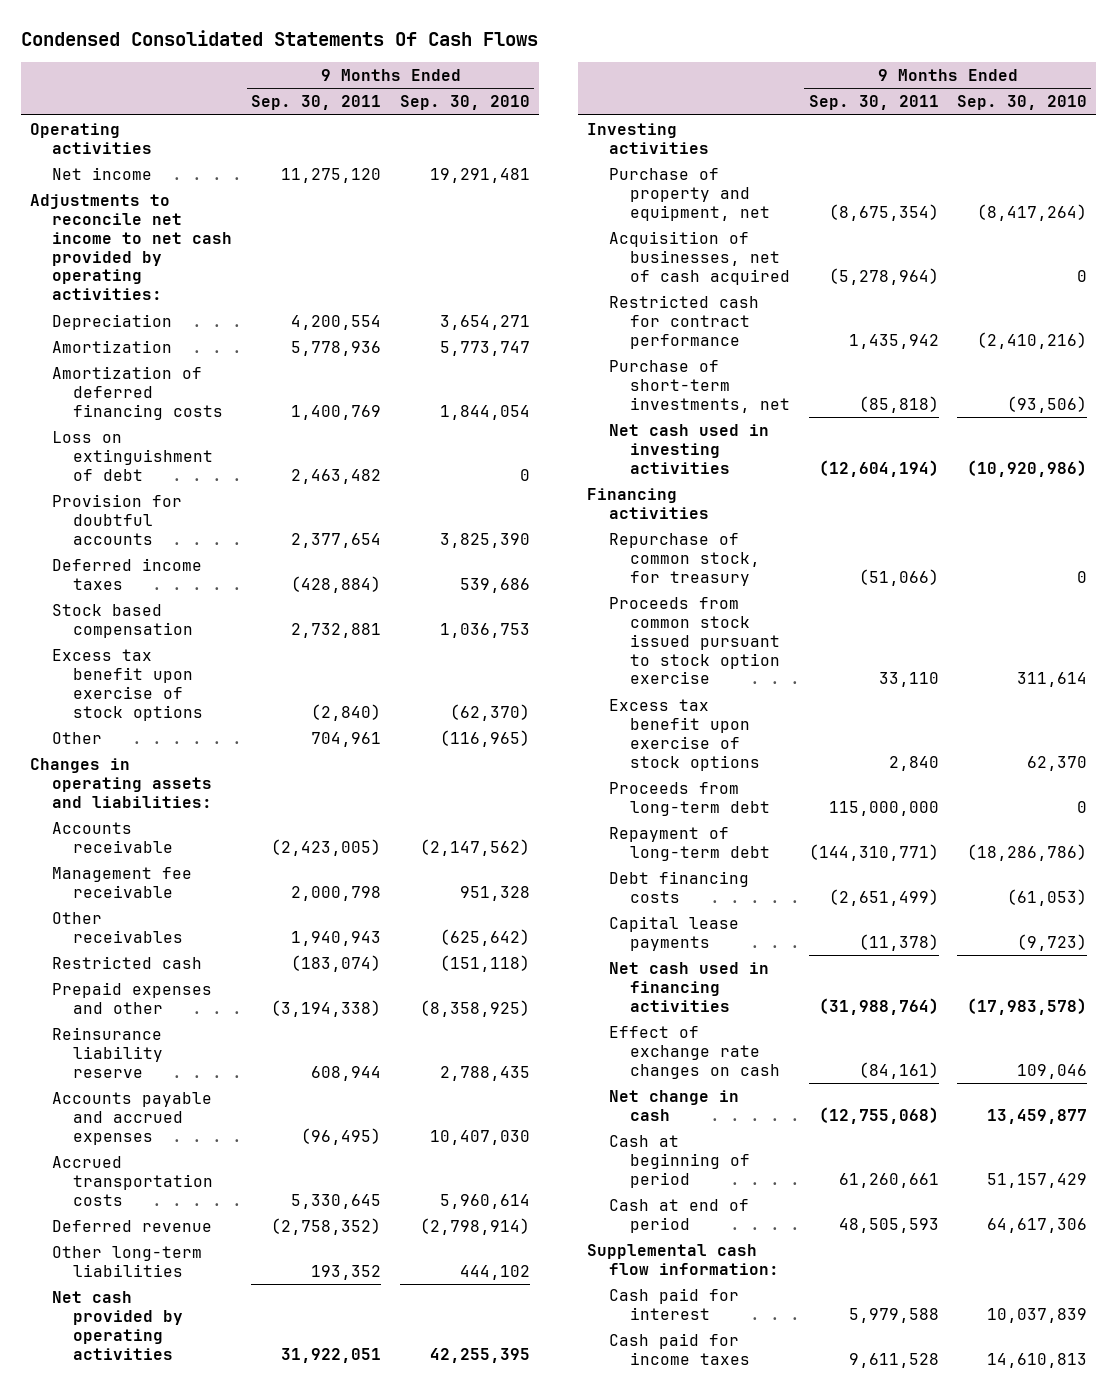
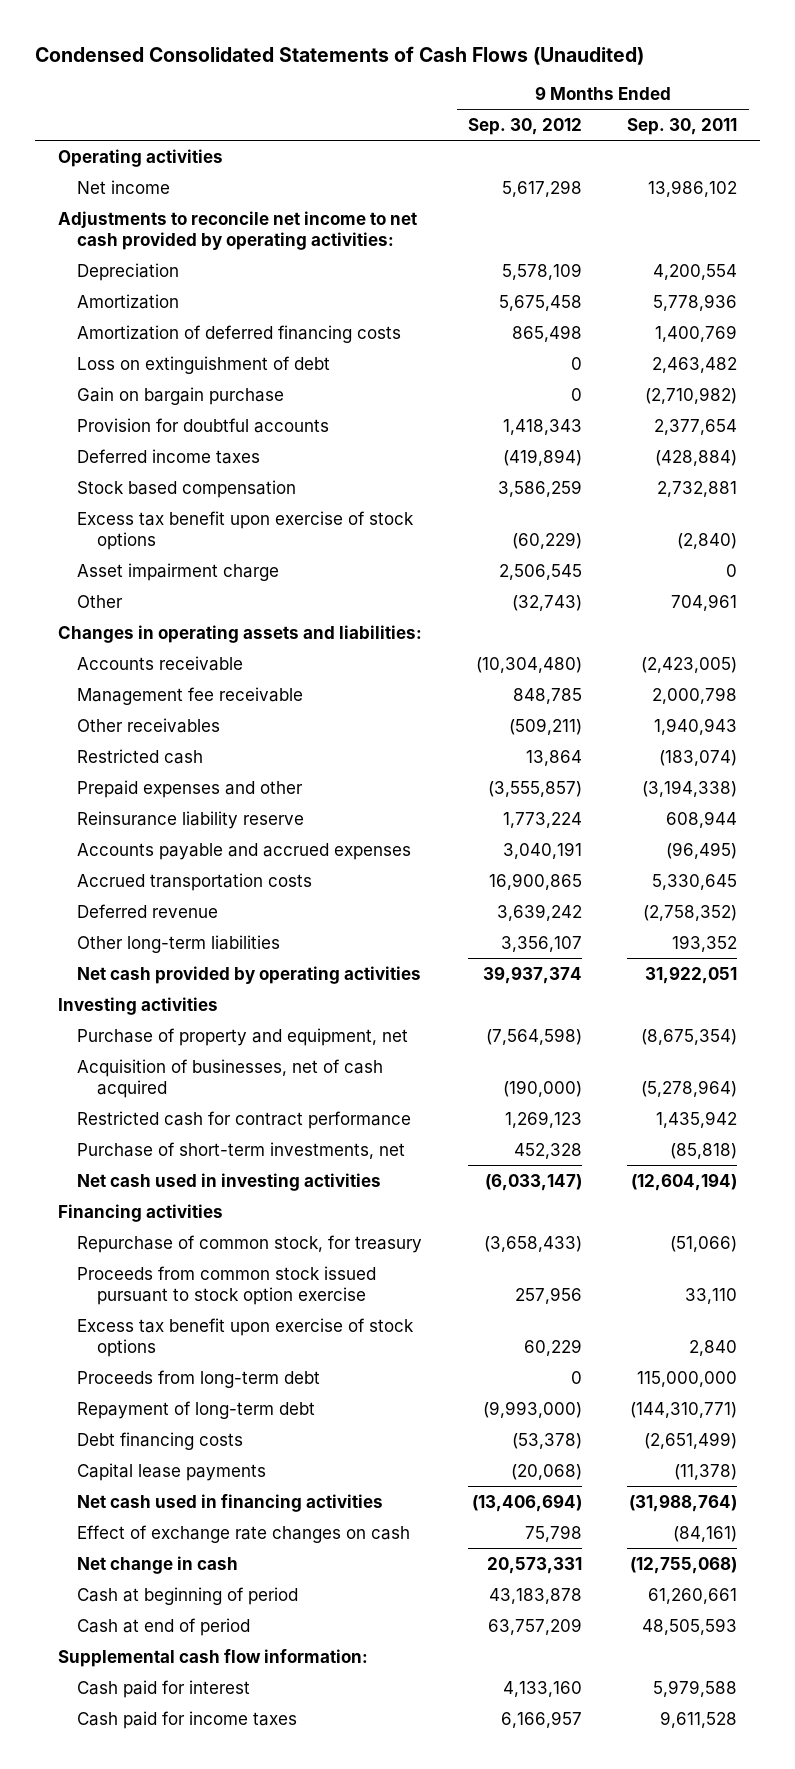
[21,29,539,46] Condensed Consolidated Statements Of Cash Flows -> [35,45,645,65] Condensed Consolidated Statements of Cash Flows (Unaudited)
[399,95,530,111] Sep. 30, 2010 -> none
none -> [467,117,582,135] Sep. 30, 2012
[281,168,382,184] 11,275,120 -> [648,179,738,197] 13,986,102
none -> [77,386,285,405] Gain on bargain purchase
none -> [77,562,280,581] Asset impairment charge

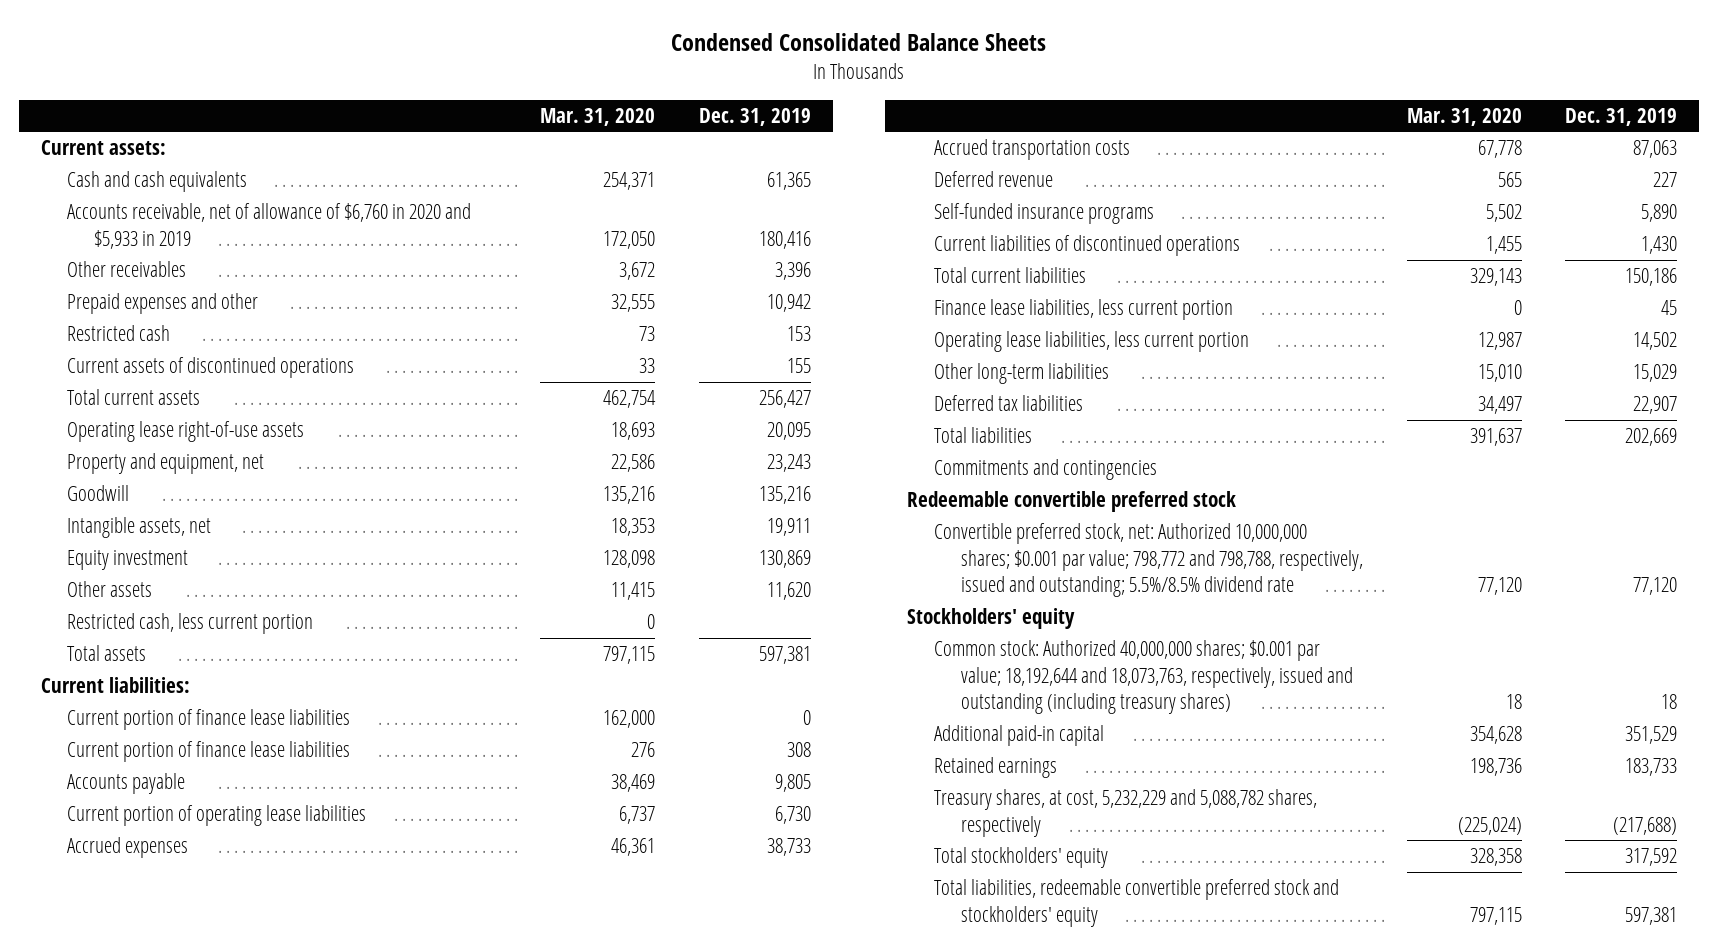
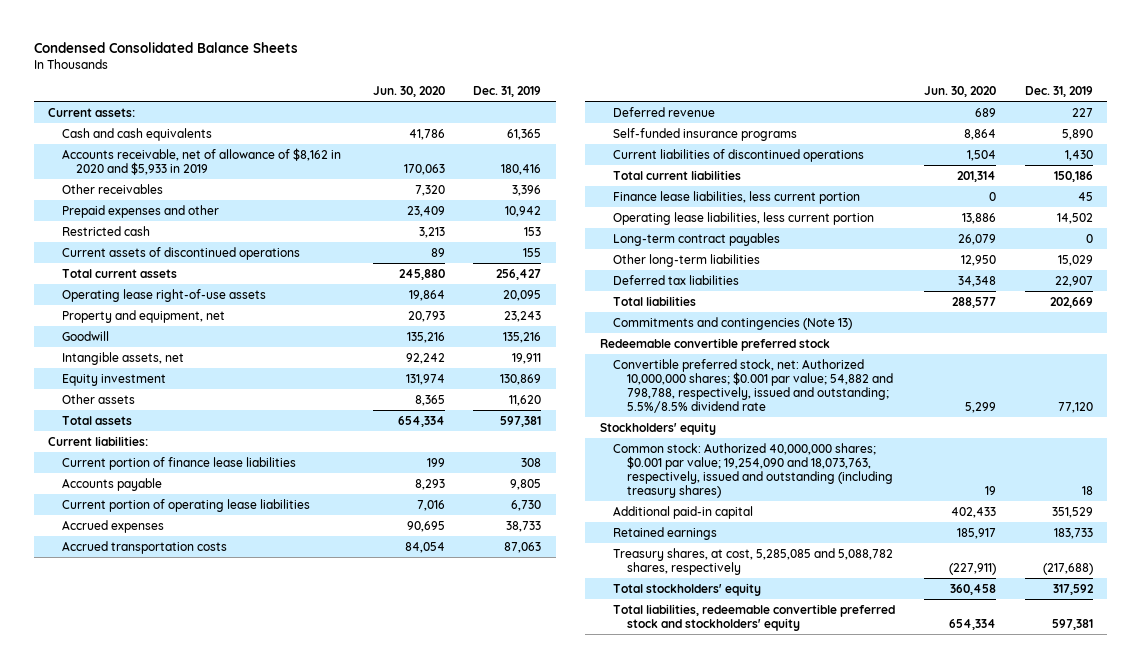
[540,107,656,126] Mar. 31, 2020 -> none
none -> [372,86,445,98] Jun. 30, 2020
[67,203,472,249] Accounts receivable, net of allowance of $6,760 in 2020 and $5,933 in 2019 -> [62,147,342,175] Accounts receivable, net of allowance of $8,162 in 2020 and $5,933 in 2019
[67,613,314,635] Restricted cash, less current portion -> none
[67,709,351,731] Current portion of finance lease liabilities -> none
none -> [613,232,781,246] Long-term contract payables
[933,459,1157,481] Commitments and contingencies -> [613,316,853,330] Commitments and contingencies (Note 13)
[933,523,1363,598] Convertible preferred stock, net: Authorized 10,000,000 shares; $0.001 par value; 798,772 and 798,788, respectively, issued and outstanding; 5.5%/8.5% dividend rate -> [613,358,894,414] Convertible preferred stock, net: Authorized 10,000,000 shares; $0.001 par value; 54,882 and 798,788, respectively, issued and outstanding; 5.5%/8.5% dividend rate
[933,640,1353,715] Common stock: Authorized 40,000,000 shares; $0.001 par value; 18,192,644 and 18,073,763, respectively, issued and outstanding (including treasury shares) -> [613,442,894,499] Common stock: Authorized 40,000,000 shares; $0.001 par value; 19,254,090 and 18,073,763, respectively, issued and outstanding (including treasury shares)
[933,789,1317,837] Treasury shares, at cost, 5,232,229 and 5,088,782 shares, respectively -> [613,547,894,575] Treasury shares, at cost, 5,285,085 and 5,088,782 shares, respectively

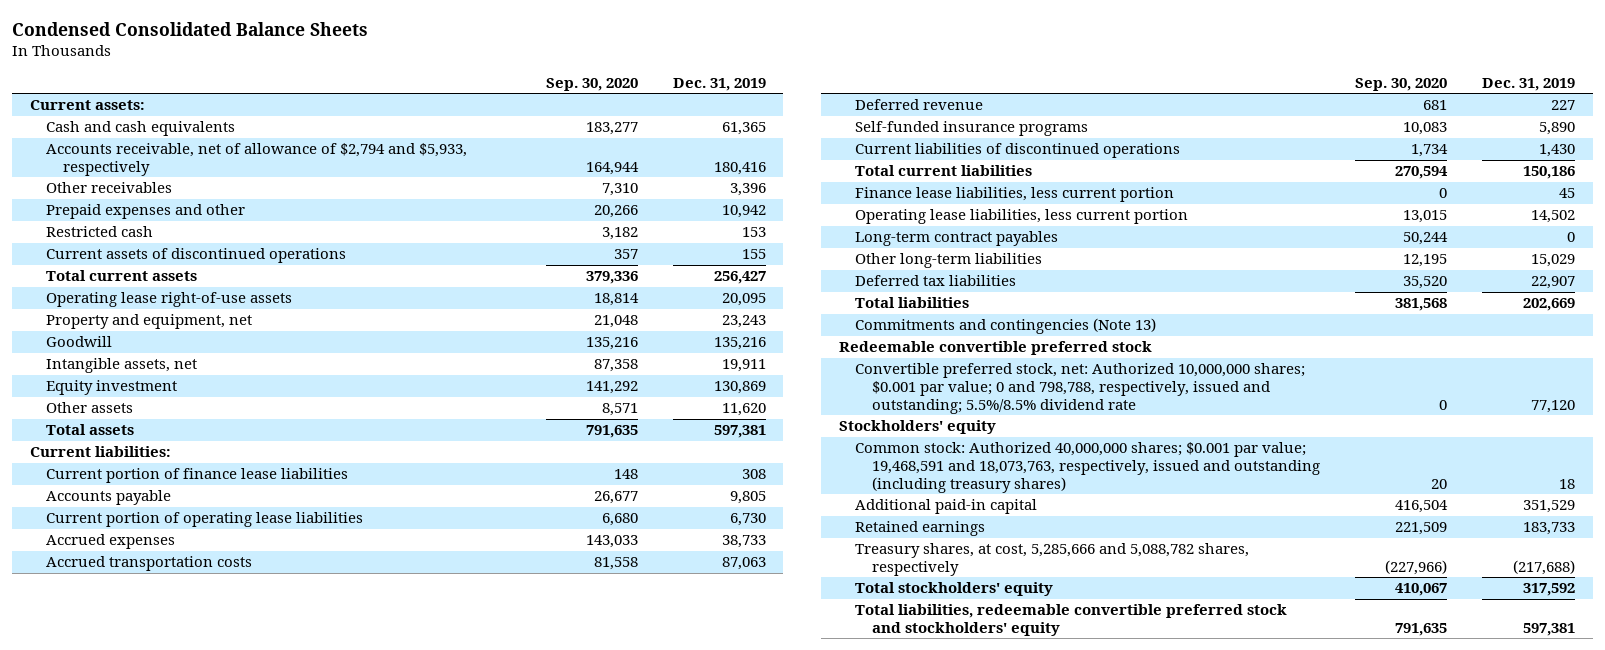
[372,86,445,98] Jun. 30, 2020 -> none
none -> [545,77,638,91] Sep. 30, 2020
[62,147,342,175] Accounts receivable, net of allowance of $8,162 in 2020 and $5,933 in 2019 -> [46,143,468,177] Accounts receivable, net of allowance of $2,794 and $5,933, respectively
[613,358,894,414] Convertible preferred stock, net: Authorized 10,000,000 shares; $0.001 par value; 54,882 and 798,788, respectively, issued and outstanding; 5.5%/8.5% dividend rate -> [855,363,1306,414] Convertible preferred stock, net: Authorized 10,000,000 shares; $0.001 par value; 0 and 798,788, respectively, issued and outstanding; 5.5%/8.5% dividend rate
[613,442,894,499] Common stock: Authorized 40,000,000 shares; $0.001 par value; 19,254,090 and 18,073,763, respectively, issued and outstanding (including treasury shares) -> [855,442,1320,493] Common stock: Authorized 40,000,000 shares; $0.001 par value; 19,468,591 and 18,073,763, respectively, issued and outstanding (including treasury shares)
[613,547,894,575] Treasury shares, at cost, 5,285,085 and 5,088,782 shares, respectively -> [855,543,1250,577] Treasury shares, at cost, 5,285,666 and 5,088,782 shares, respectively

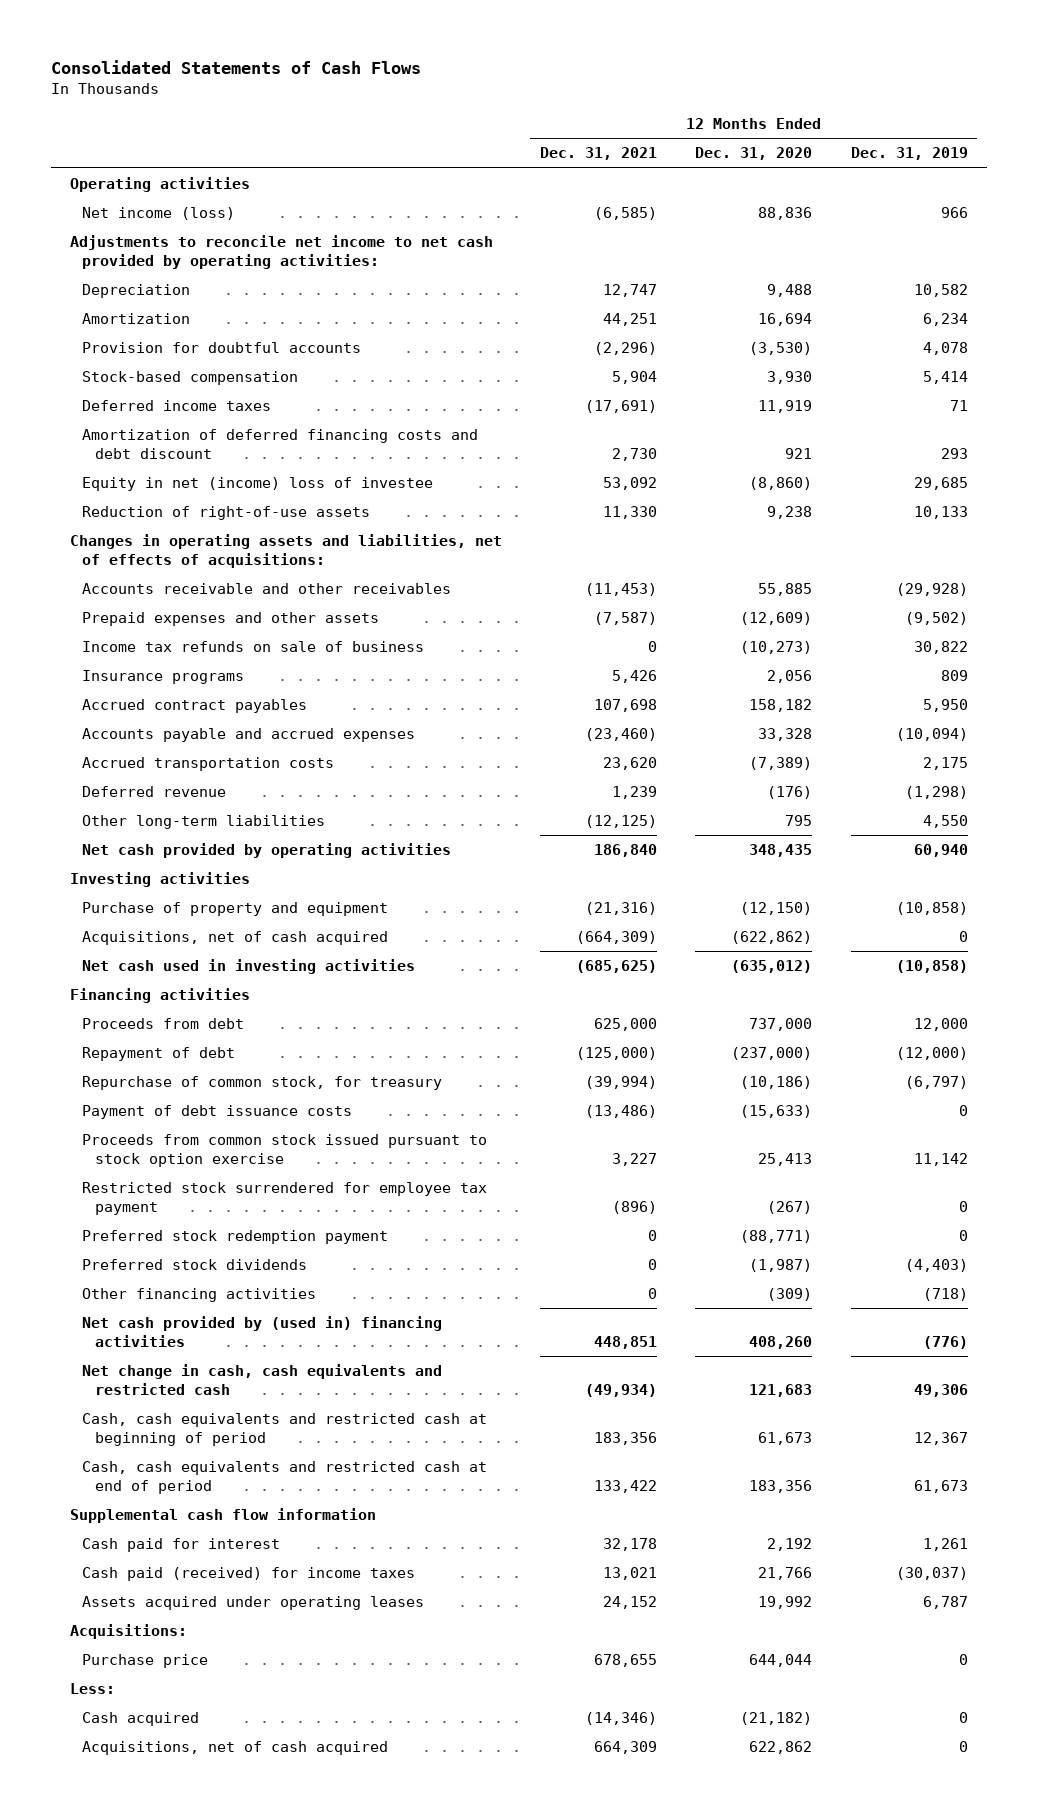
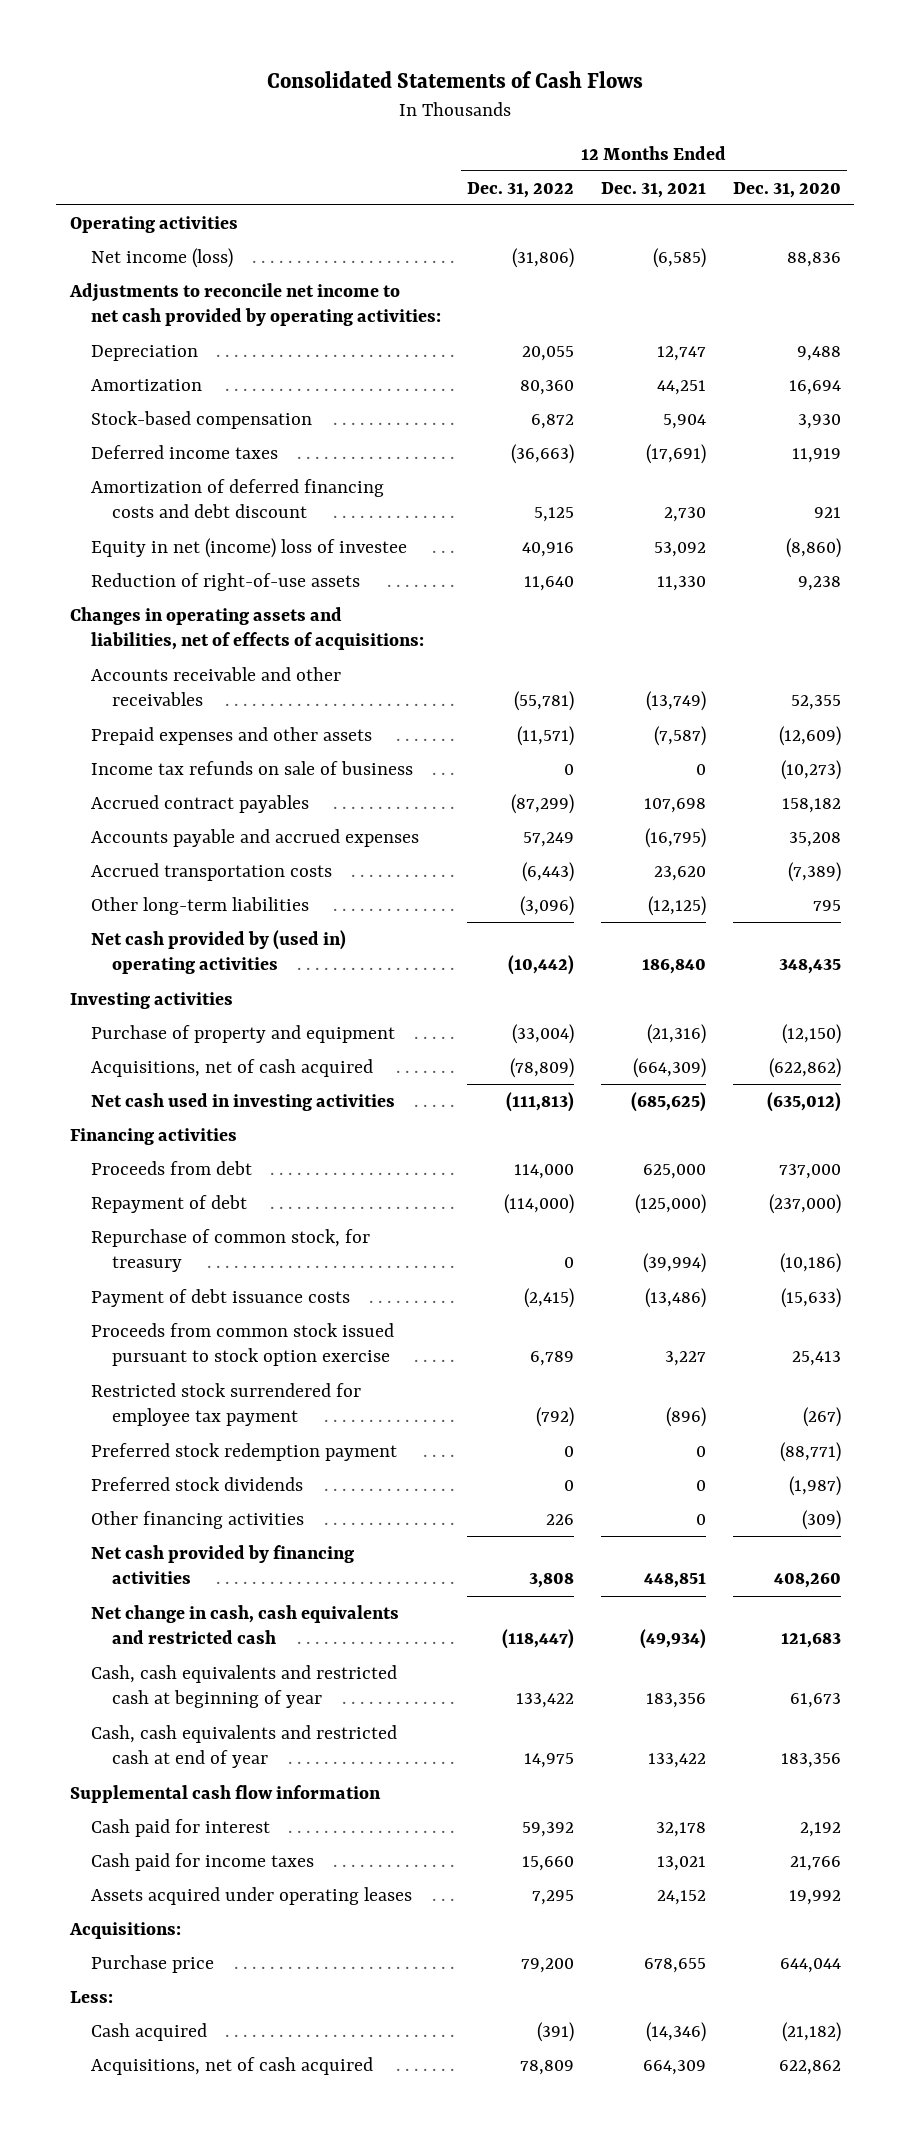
[850,147,968,161] Dec. 31, 2019 -> none
none -> [467,181,575,198] Dec. 31, 2022
[82,342,362,354] Provision for doubtful accounts -> none
[585,583,658,597] (11,453) -> [646,691,707,712] (13,749)
[758,583,813,597] 55,885 -> [790,695,841,711] 52,355
[82,670,245,685] Insurance programs -> none
[585,728,658,742] (23,460) -> [645,827,707,848] (16,795)
[758,728,813,742] 33,328 -> [788,831,841,847] 35,208
[82,786,227,798] Deferred revenue -> none
[82,843,452,859] Net cash provided by operating activities -> [90,929,346,975] Net cash provided by (used in) operating activities
[82,1316,443,1347] Net cash provided by (used in) financing activities -> [90,1544,354,1585] Net cash provided by financing activities
[82,1413,488,1446] Cash, cash equivalents and restricted cash at beginning of period -> [90,1664,397,1709] Cash, cash equivalents and restricted cash at beginning of year
[82,1461,488,1494] Cash, cash equivalents and restricted cash at end of period -> [90,1724,397,1769] Cash, cash equivalents and restricted cash at end of year
[82,1567,416,1582] Cash paid (received) for income taxes -> [90,1852,314,1871] Cash paid for income taxes

